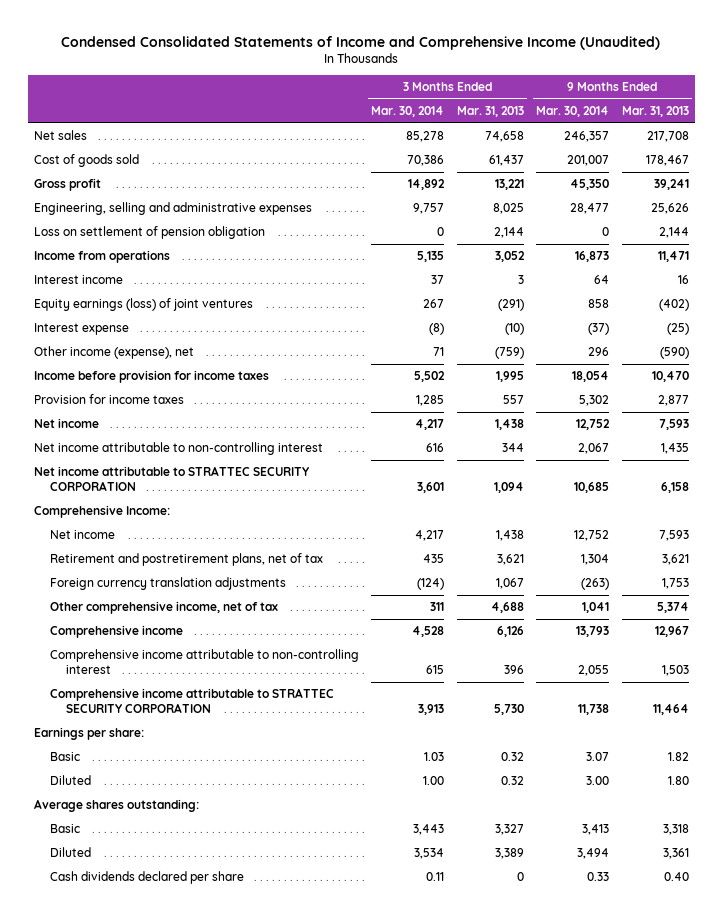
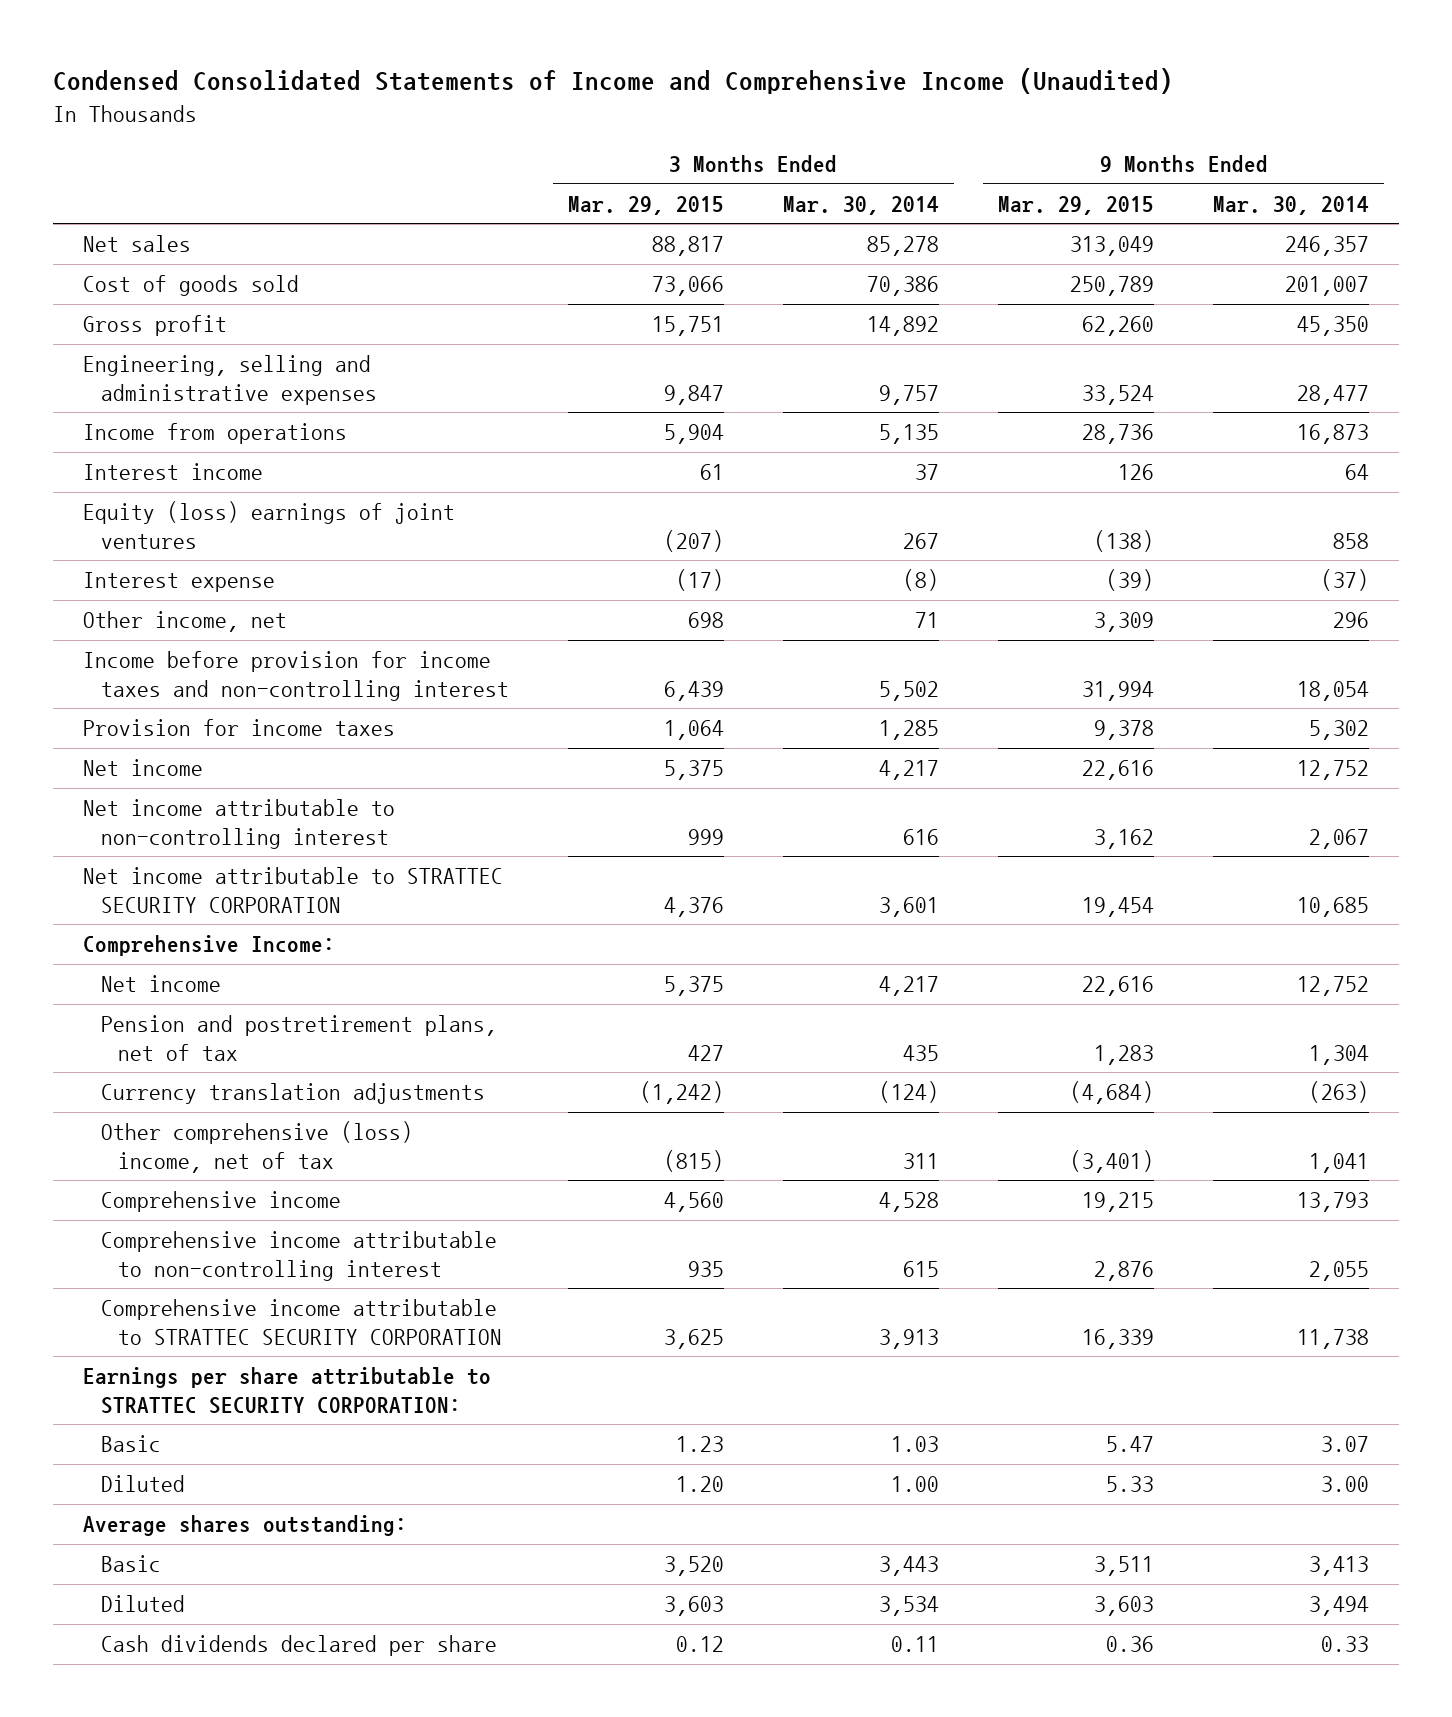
[456,105,524,117] Mar. 31, 2013 -> none
[621,105,689,117] Mar. 31, 2013 -> none
none -> [567,195,724,215] Mar. 29, 2015
none -> [998,195,1155,215] Mar. 29, 2015
[34,226,266,240] Loss on settlement of pension obligation -> none
[34,298,254,312] Equity earnings (loss) of joint ventures -> [82,501,455,549] Equity (loss) earnings of joint ventures
[34,346,195,360] Other income (expense), net -> [82,611,287,633] Other income, net
[34,370,270,384] Income before provision for income taxes -> [82,651,509,701] Income before provision for income taxes and non-controlling interest
[50,553,324,567] Retirement and postretirement plans, net of tax -> [100,1015,497,1061] Pension and postretirement plans, net of tax
[50,577,287,591] Foreign currency translation adjustments -> [100,1083,485,1105] Currency translation adjustments
[50,601,279,615] Other comprehensive income, net of tax -> [100,1121,413,1173] Other comprehensive (loss) income, net of tax
[34,727,145,741] Earnings per share: -> [82,1367,491,1414] Earnings per share attributable to STRATTEC SECURITY CORPORATION:

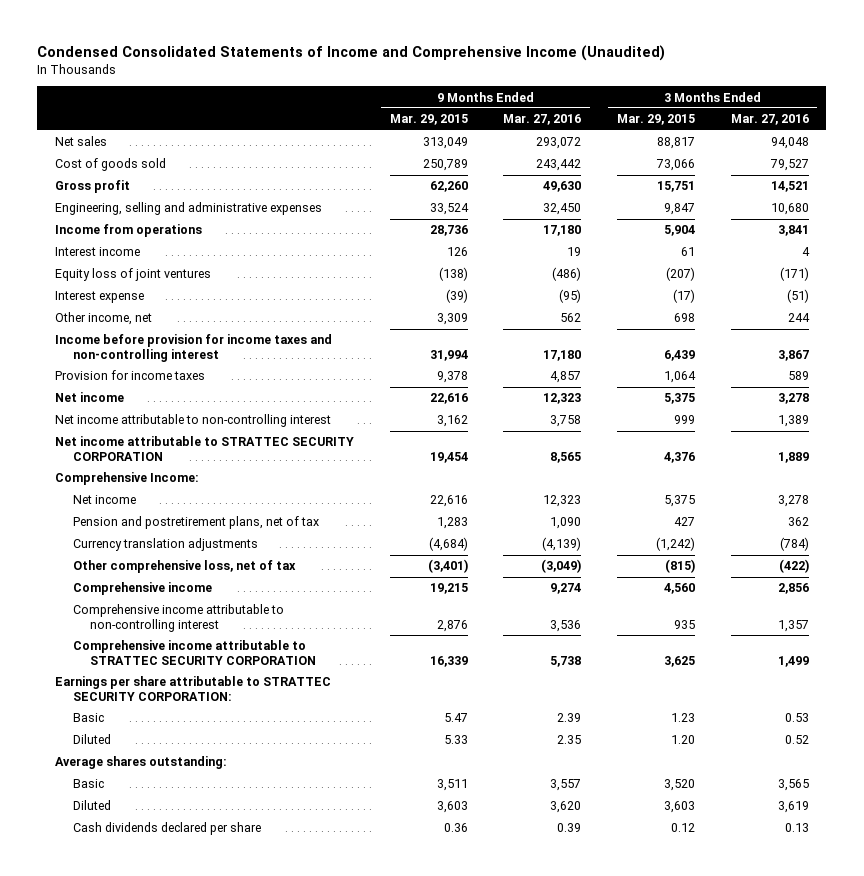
[782,195,939,215] Mar. 30, 2014 -> none
[1213,195,1370,215] Mar. 30, 2014 -> none
none -> [503,114,582,126] Mar. 27, 2016
none -> [730,114,809,126] Mar. 27, 2016
[82,501,455,549] Equity (loss) earnings of joint ventures -> [55,268,212,282] Equity loss of joint ventures
[100,1121,413,1173] Other comprehensive (loss) income, net of tax -> [72,560,296,574] Other comprehensive loss, net of tax

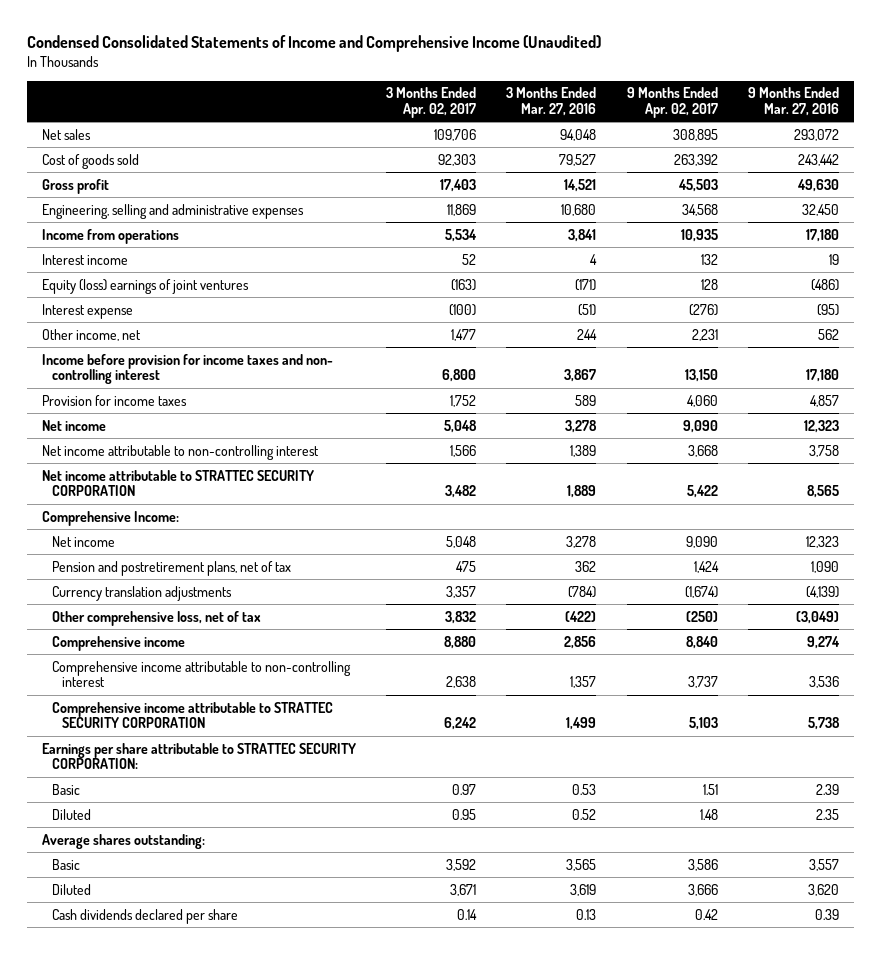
[389,114,468,126] Mar. 29, 2015 -> none
[617,114,696,126] Mar. 29, 2015 -> none
none -> [386,87,477,119] 3 Months Ended Apr. 02, 2017
none -> [626,87,718,119] 9 Months Ended Apr. 02, 2017
[55,268,212,282] Equity loss of joint ventures -> [41,278,249,294] Equity (loss) earnings of joint ventures
[55,334,333,363] Income before provision for income taxes and non-controlling interest -> [41,353,333,385] Income before provision for income taxes and non- controlling interest

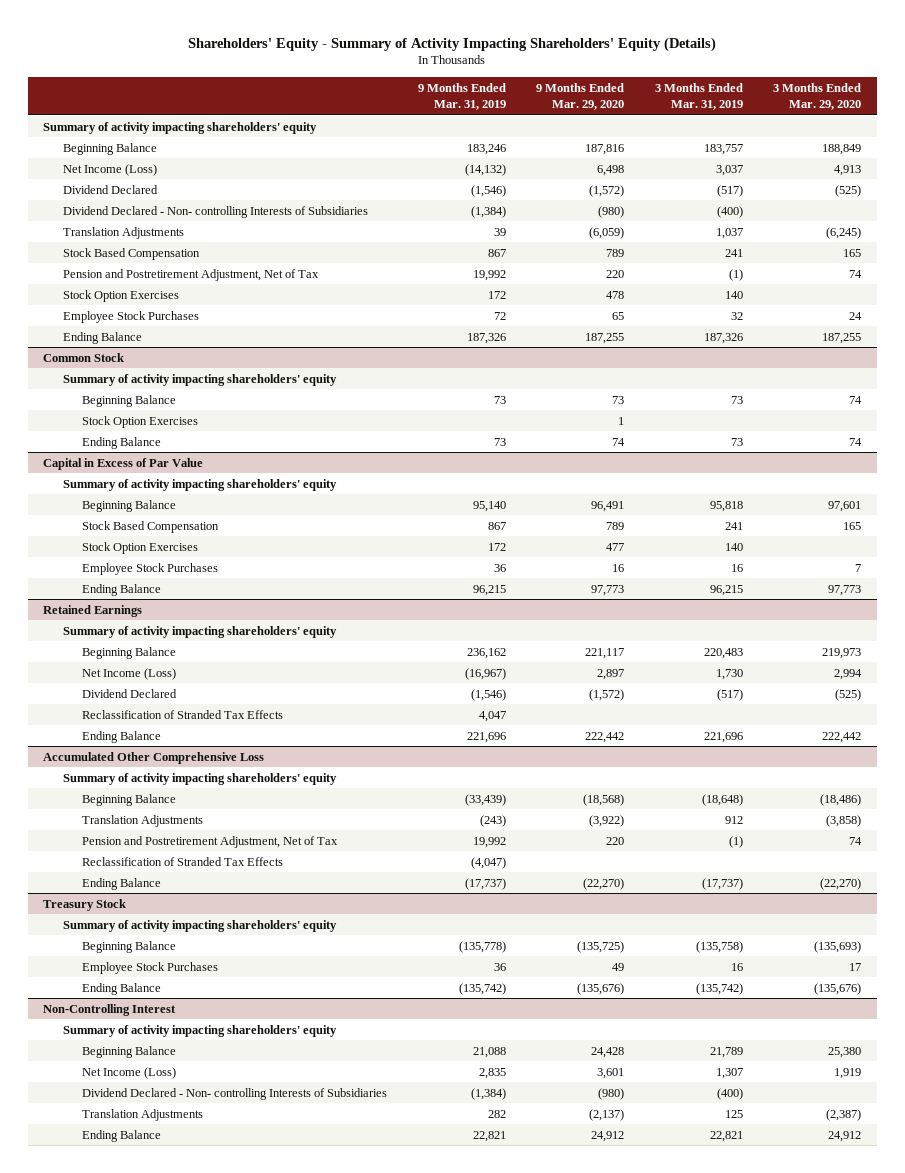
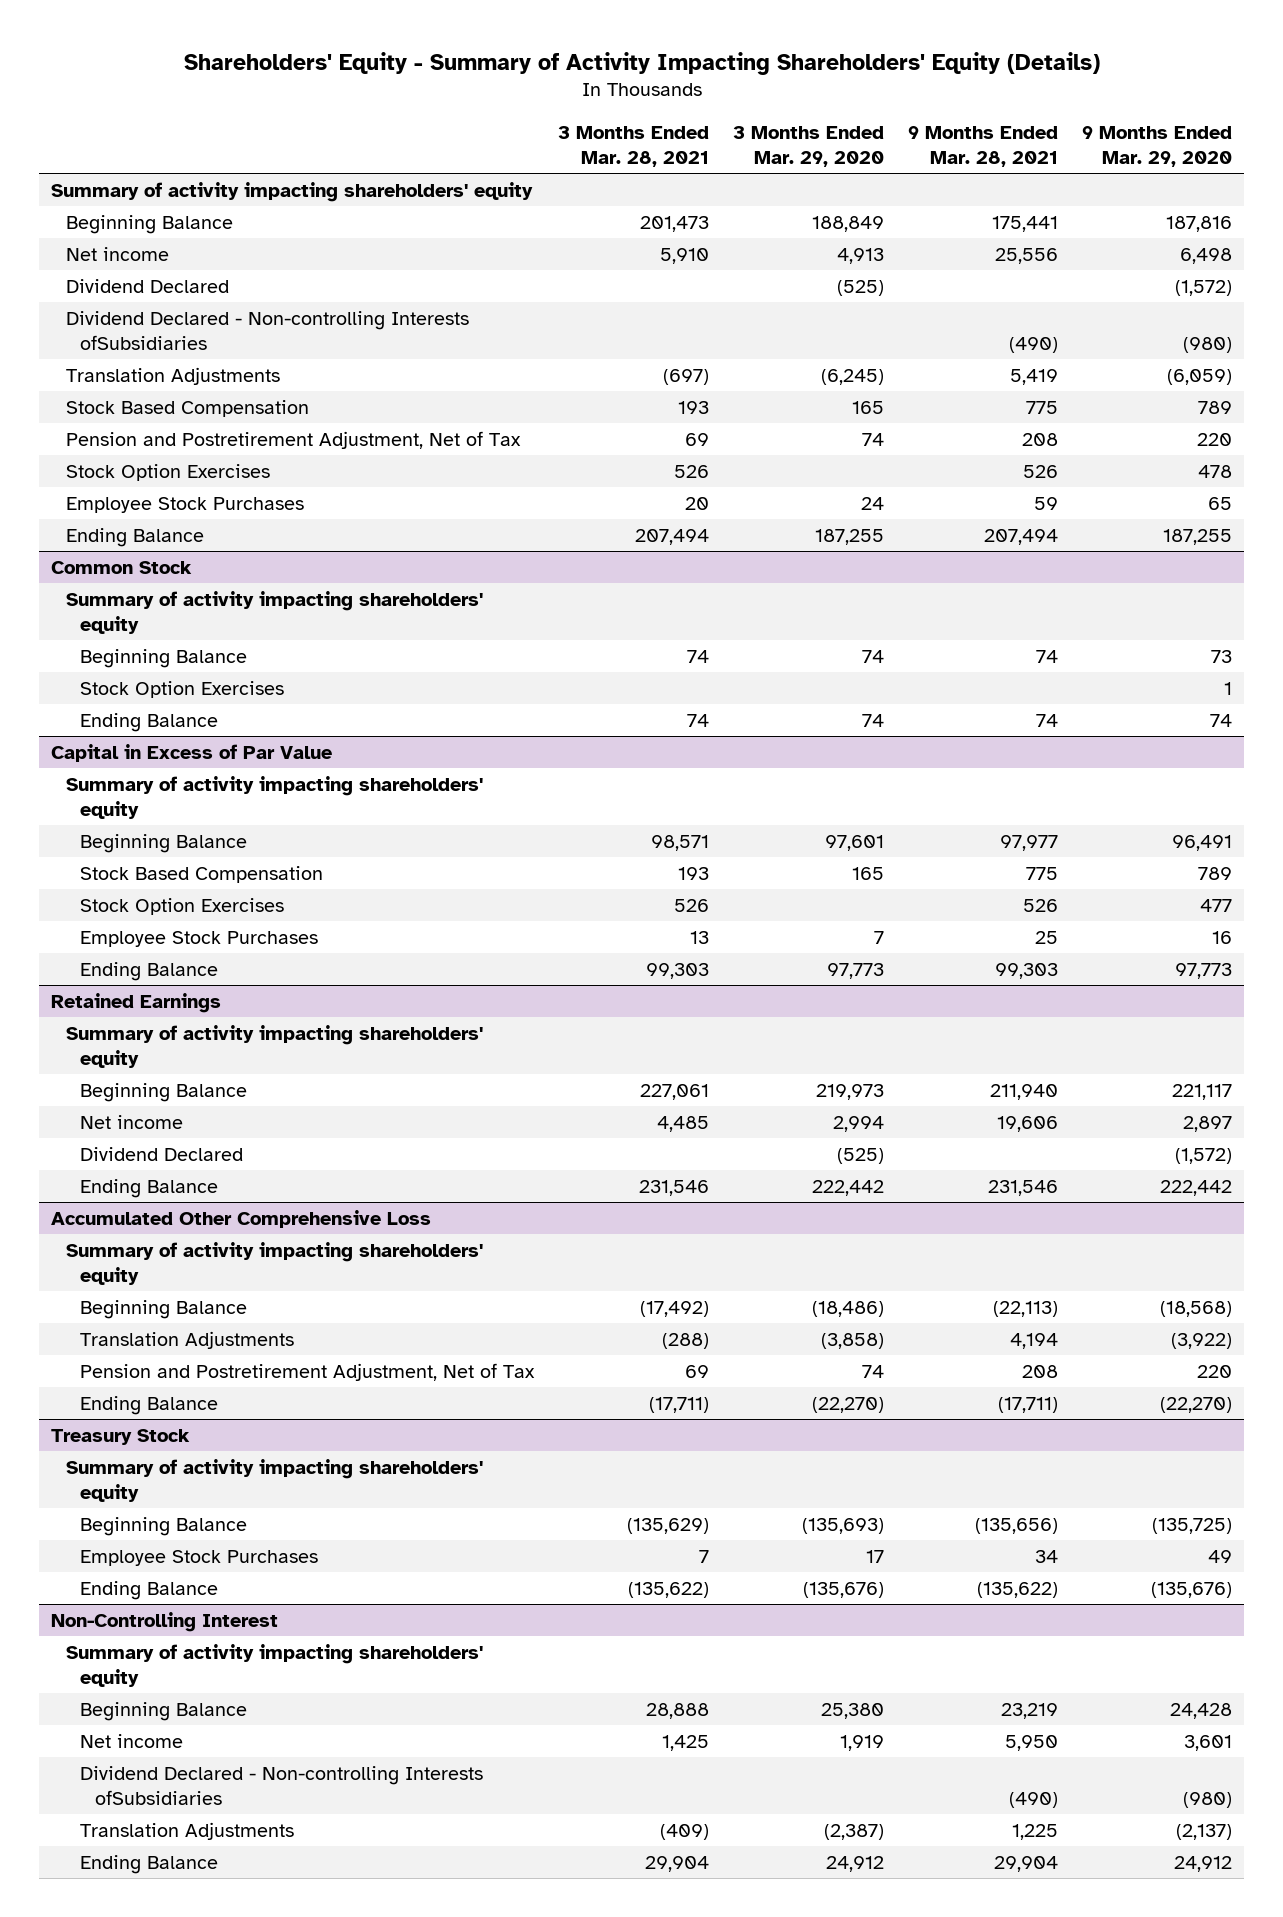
[417,82,506,110] 9 Months Ended Mar. 31, 2019 -> none
[654,82,743,110] 3 Months Ended Mar. 31, 2019 -> none
none -> [558,126,710,167] 3 Months Ended Mar. 28, 2021
none -> [908,126,1059,167] 9 Months Ended Mar. 28, 2021
[62,163,157,176] Net Income (Loss) -> [65,246,169,261] Net income
[62,205,368,218] Dividend Declared - Non- controlling Interests of Subsidiaries -> [65,310,469,350] Dividend Declared - Non-controlling Interests ofSubsidiaries
[82,667,177,680] Net Income (Loss) -> [80,1114,184,1129] Net income
[82,709,284,719] Reclassification of Stranded Tax Effects -> none
[82,856,284,866] Reclassification of Stranded Tax Effects -> none
[82,1066,177,1079] Net Income (Loss) -> [80,1733,184,1748] Net income
[82,1087,388,1100] Dividend Declared - Non- controlling Interests of Subsidiaries -> [80,1765,484,1805] Dividend Declared - Non-controlling Interests ofSubsidiaries

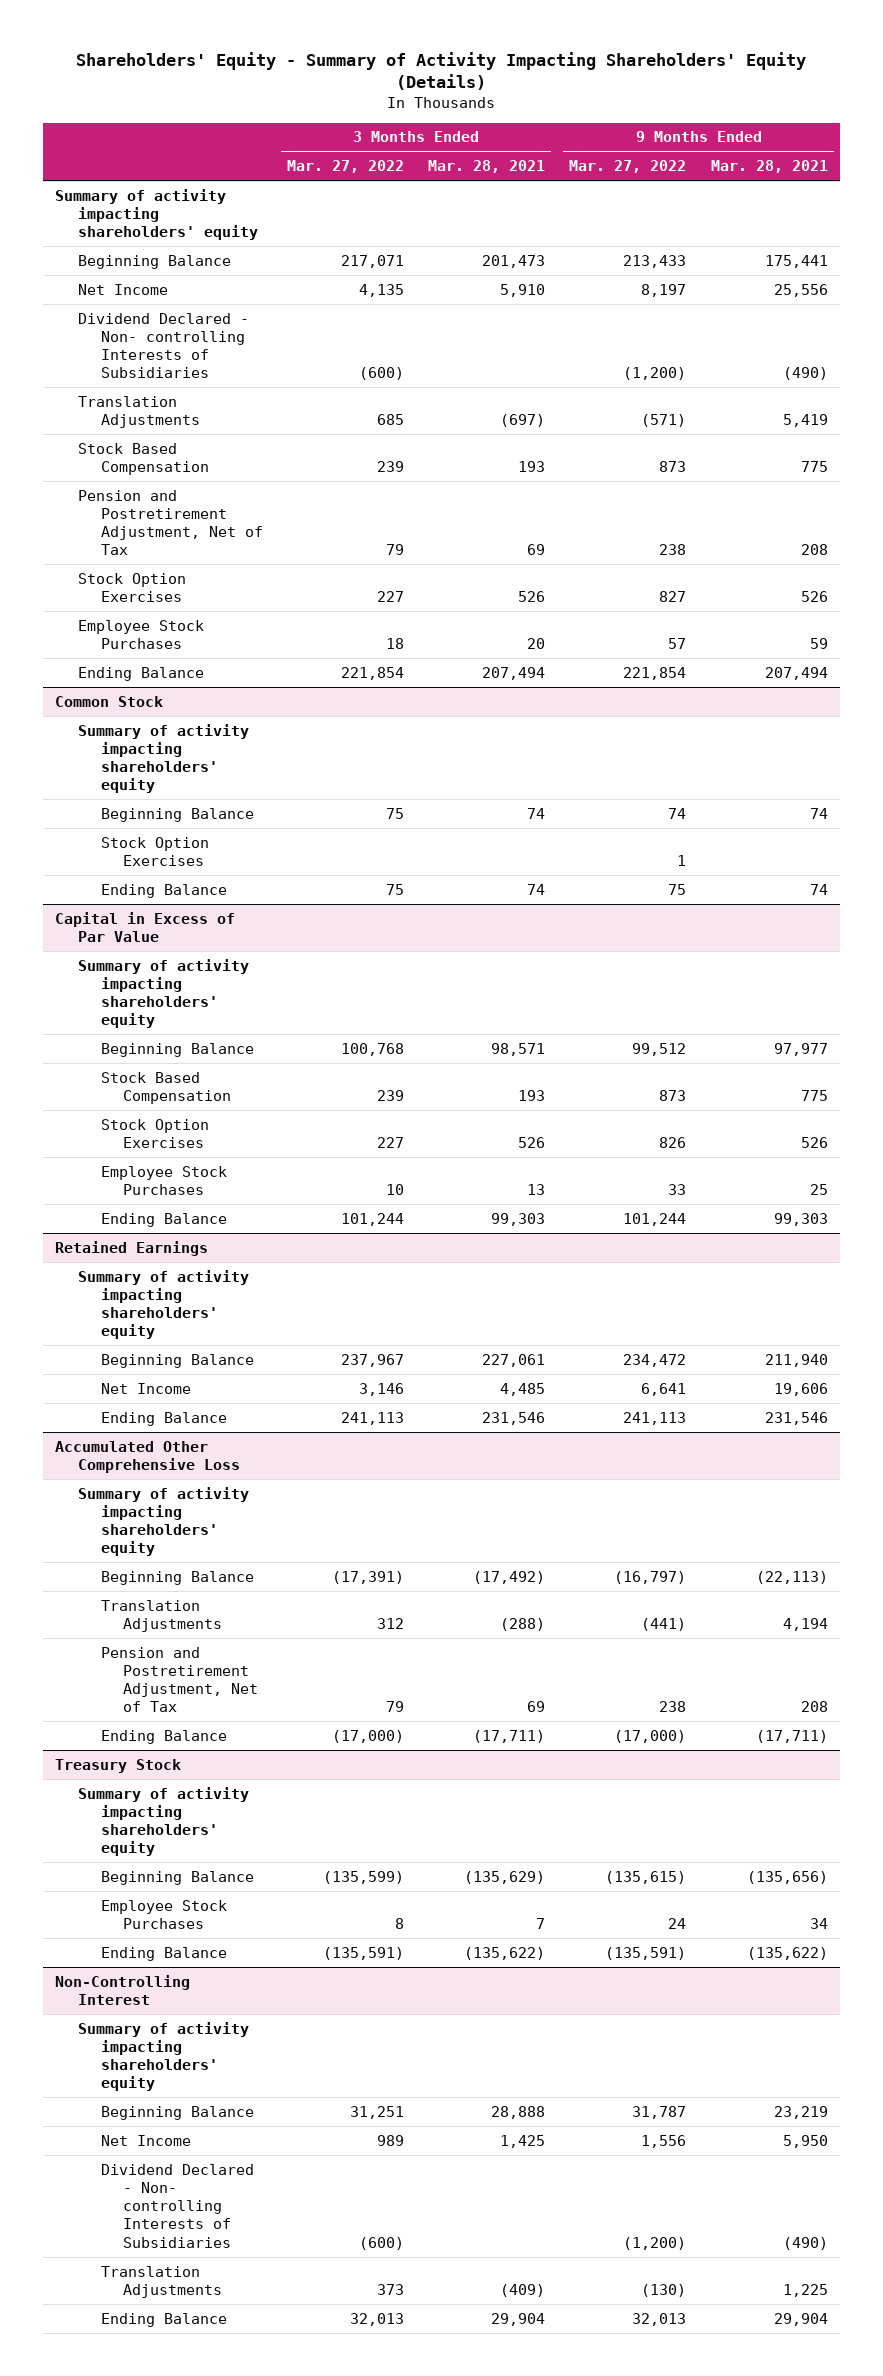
[733,126,885,167] 3 Months Ended Mar. 29, 2020 -> none
[1082,126,1233,167] 9 Months Ended Mar. 29, 2020 -> none
none -> [286,160,404,174] Mar. 27, 2022
none -> [569,160,687,174] Mar. 27, 2022
[65,278,229,293] Dividend Declared -> none
[65,246,169,261] Net income -> [77,283,168,295] Net Income
[65,310,469,350] Dividend Declared - Non-controlling Interests ofSubsidiaries -> [77,312,249,379] Dividend Declared - Non- controlling Interests of Subsidiaries
[80,1146,244,1161] Dividend Declared -> none
[80,1114,184,1129] Net income -> [100,1382,191,1394] Net Income
[80,1733,184,1748] Net income -> [100,2134,191,2146] Net Income
[80,1765,484,1805] Dividend Declared - Non-controlling Interests ofSubsidiaries -> [100,2163,254,2248] Dividend Declared - Non- controlling Interests of Subsidiaries

